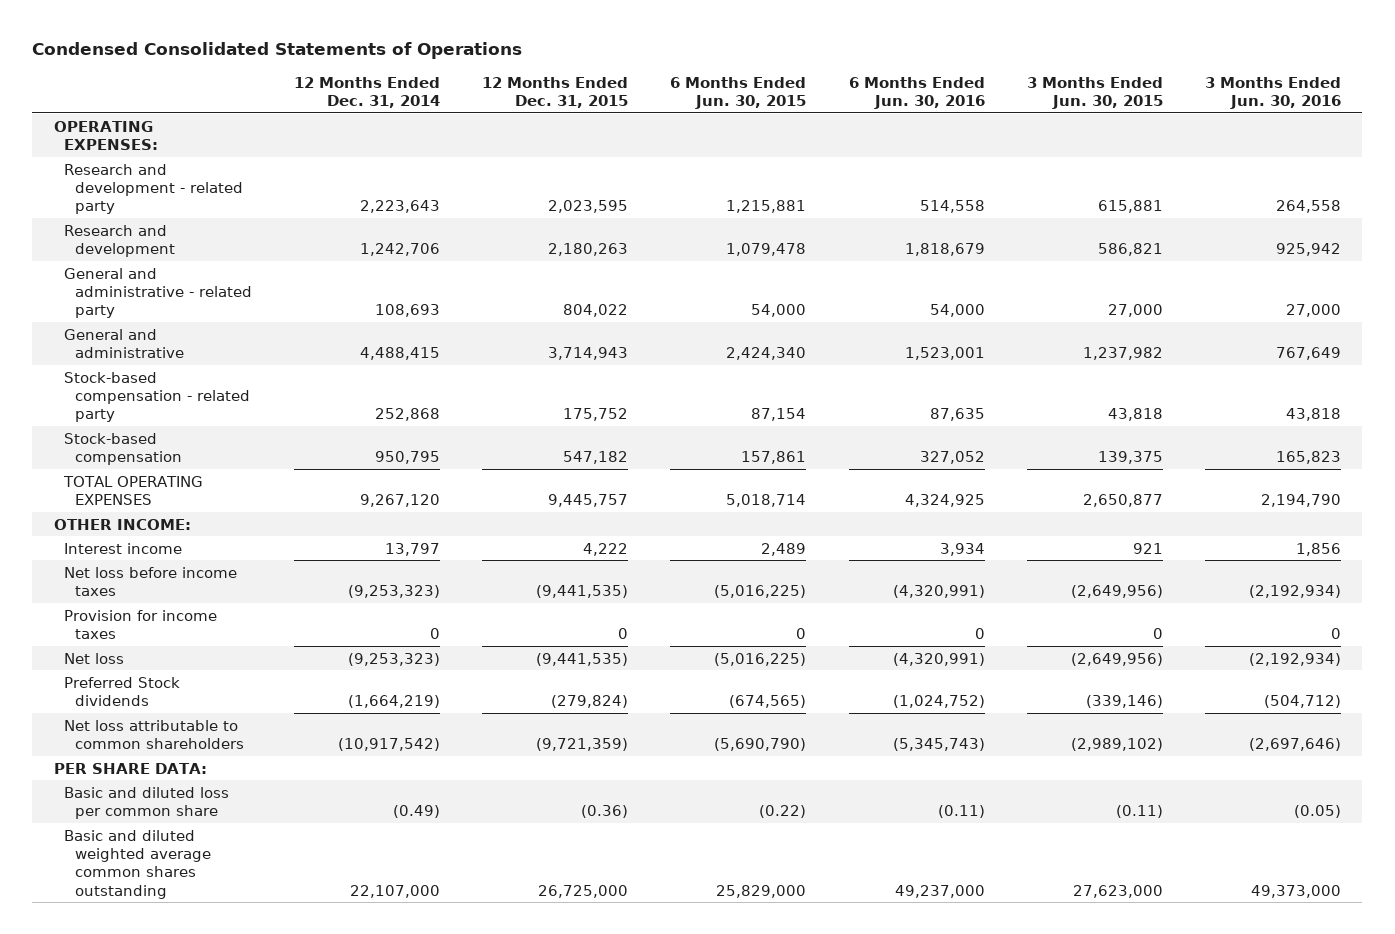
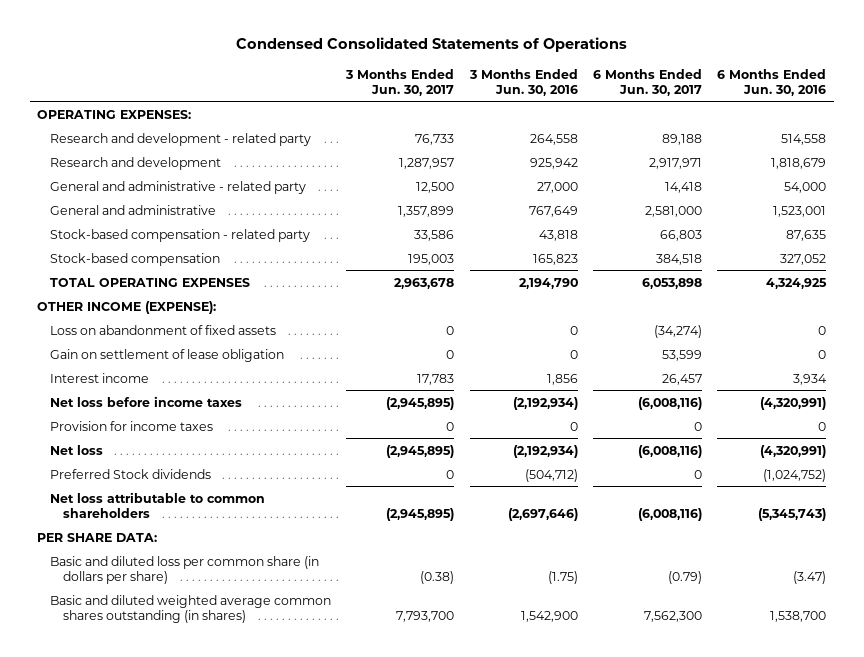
[293,76,440,109] 12 Months Ended Dec. 31, 2014 -> none
[482,76,629,109] 12 Months Ended Dec. 31, 2015 -> none
[670,76,807,110] 6 Months Ended Jun. 30, 2015 -> none
[1027,76,1164,110] 3 Months Ended Jun. 30, 2015 -> none
none -> [345,68,455,96] 3 Months Ended Jun. 30, 2017
none -> [593,68,703,96] 6 Months Ended Jun. 30, 2017
[53,518,191,530] OTHER INCOME: -> [37,300,217,314] OTHER INCOME (EXPENSE):
none -> [50,324,277,335] Loss on abandonment of fixed assets
none -> [50,348,285,362] Gain on settlement of lease obligation
[64,786,230,819] Basic and diluted loss per common share -> [50,555,320,584] Basic and diluted loss per common share (in dollars per share)
[937,804,985,818] (0.11) -> [793,570,827,584] (3.47)
[1294,804,1342,818] (0.05) -> [547,570,578,584] (1.75)
[64,829,211,899] Basic and diluted weighted average common shares outstanding -> [50,594,332,623] Basic and diluted weighted average common shares outstanding (in shares)
[894,884,985,898] 49,237,000 -> [770,610,827,622] 1,538,700
[1251,884,1342,898] 49,373,000 -> [520,610,578,622] 1,542,900

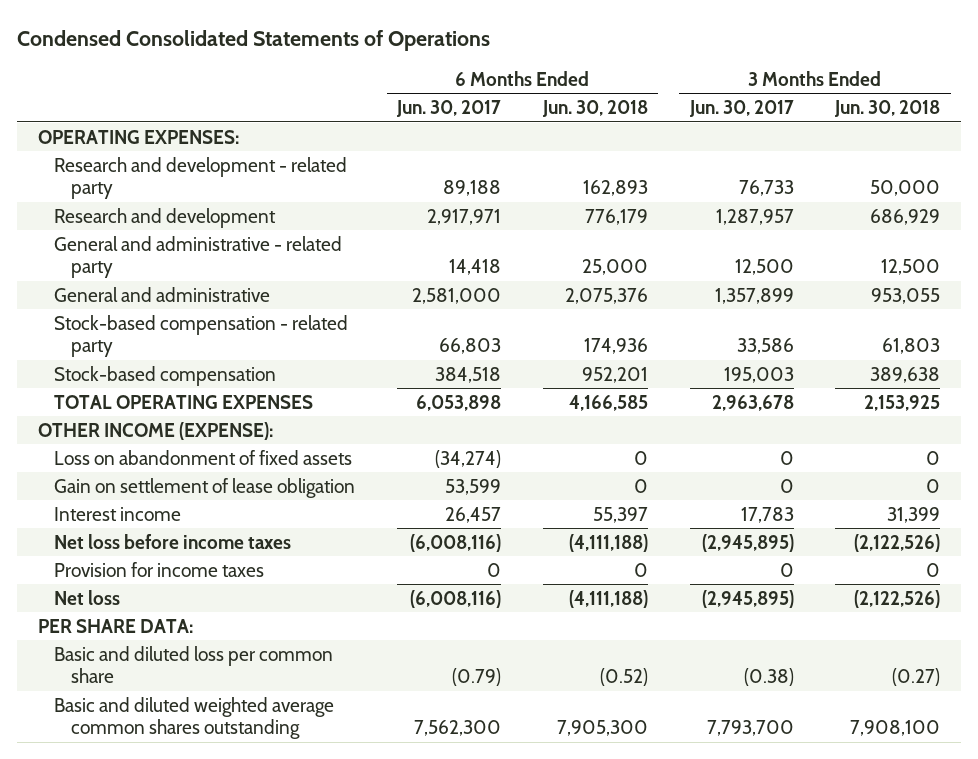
[468,68,578,96] 3 Months Ended Jun. 30, 2016 -> none
[717,68,827,96] 6 Months Ended Jun. 30, 2016 -> none
none -> [541,100,648,118] Jun. 30, 2018
none -> [834,100,941,118] Jun. 30, 2018
[50,468,212,479] Preferred Stock dividends -> none
[50,491,266,518] Net loss attributable to common shareholders -> none
[50,555,320,584] Basic and diluted loss per common share (in dollars per share) -> [54,645,334,684] Basic and diluted loss per common share
[50,594,332,623] Basic and diluted weighted average common shares outstanding (in shares) -> [54,696,335,740] Basic and diluted weighted average common shares outstanding

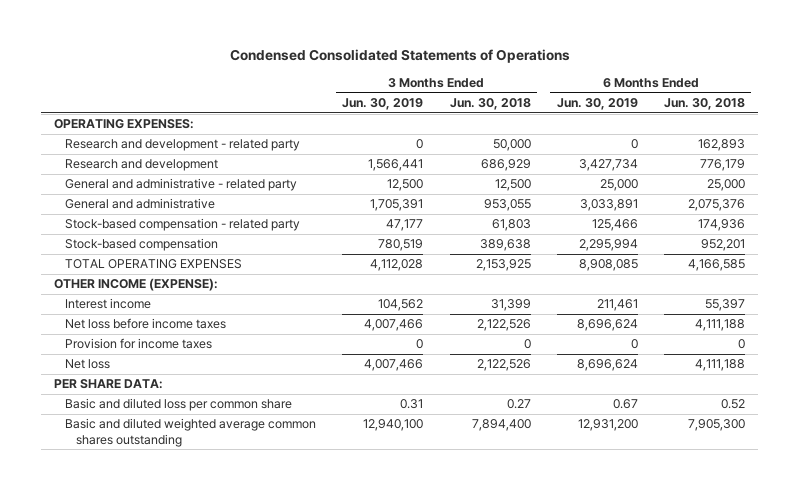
[395,100,501,118] Jun. 30, 2017 -> none
[688,100,794,118] Jun. 30, 2017 -> none
none -> [342,98,424,111] Jun. 30, 2019
none -> [556,98,638,111] Jun. 30, 2019
[54,449,353,465] Loss on abandonment of fixed assets -> none
[54,477,356,498] Gain on settlement of lease obligation -> none
[568,533,648,552] (4,111,188) -> [694,319,745,332] 4,111,188
[854,533,941,552] (2,122,526) -> [476,319,531,332] 2,122,526
[568,589,648,608] (4,111,188) -> [694,359,745,372] 4,111,188
[854,589,941,608] (2,122,526) -> [476,359,531,372] 2,122,526
[599,668,648,687] (0.52) -> [720,399,745,410] 0.52
[892,668,941,687] (0.27) -> [506,399,531,410] 0.27
[850,720,941,737] 7,908,100 -> [471,419,531,432] 7,894,400

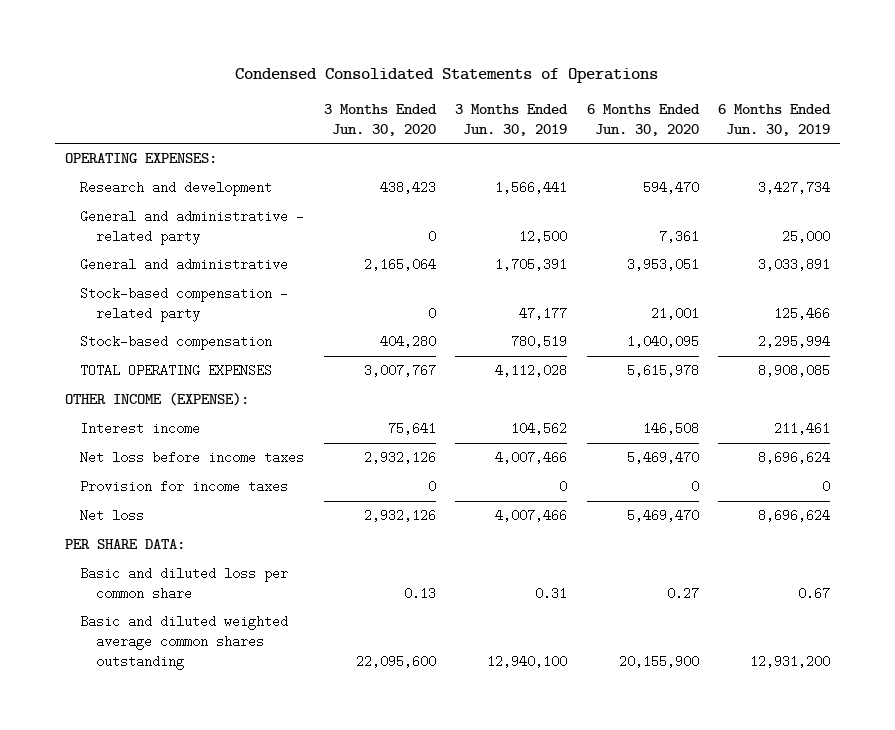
[449,98,531,111] Jun. 30, 2018 -> none
[663,98,745,111] Jun. 30, 2018 -> none
none -> [323,103,437,136] 3 Months Ended Jun. 30, 2020
none -> [586,103,700,136] 6 Months Ended Jun. 30, 2020
[65,139,301,152] Research and development - related party -> none

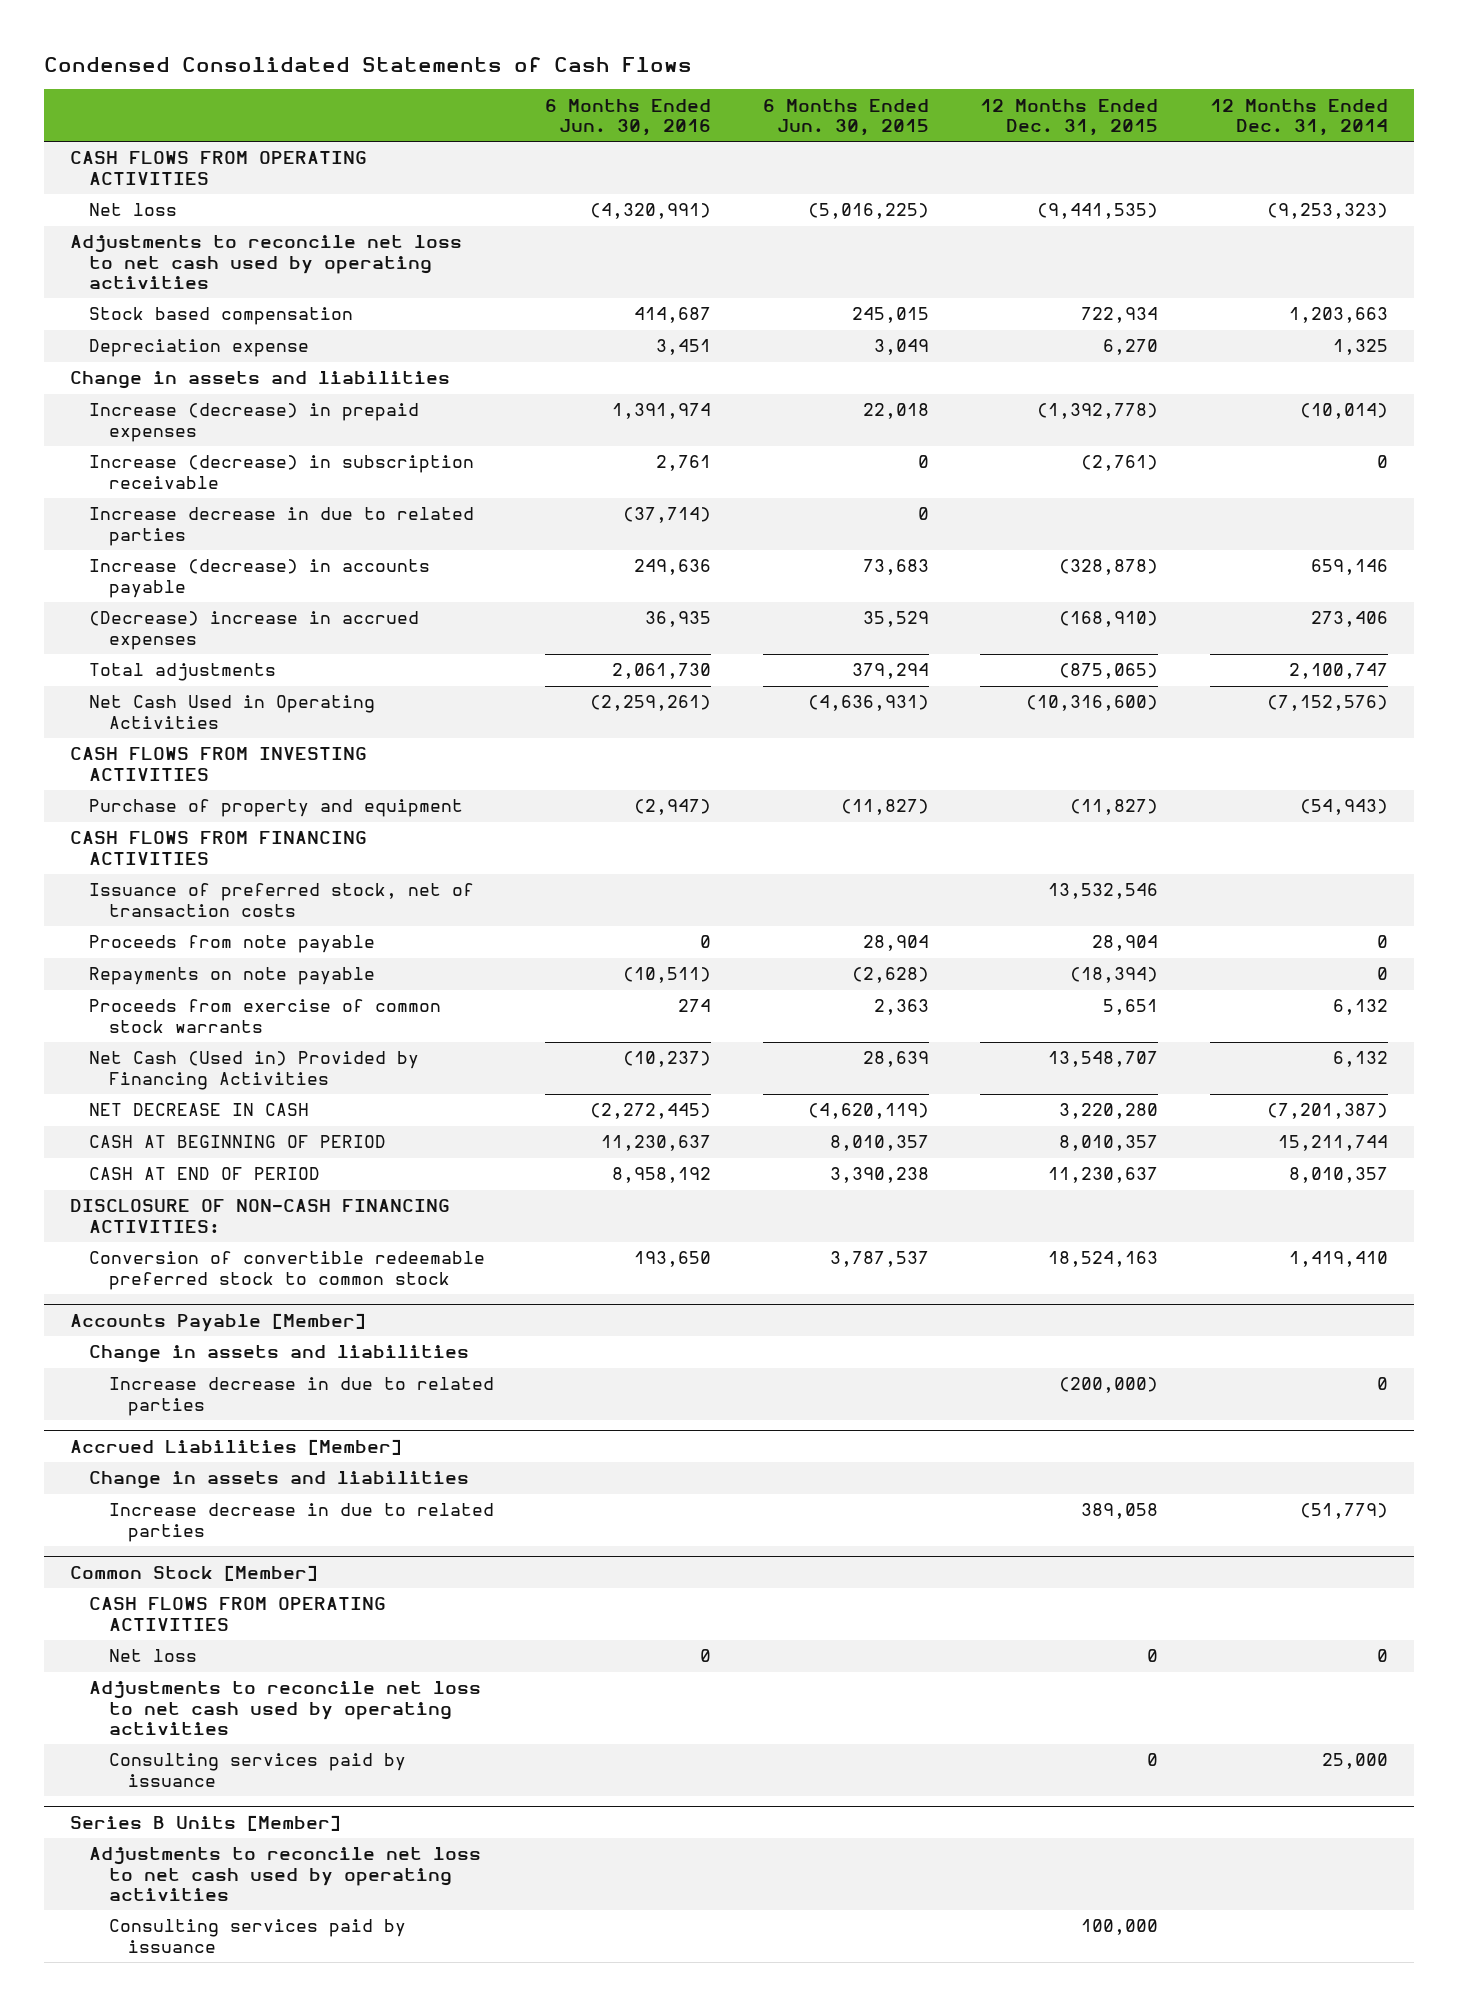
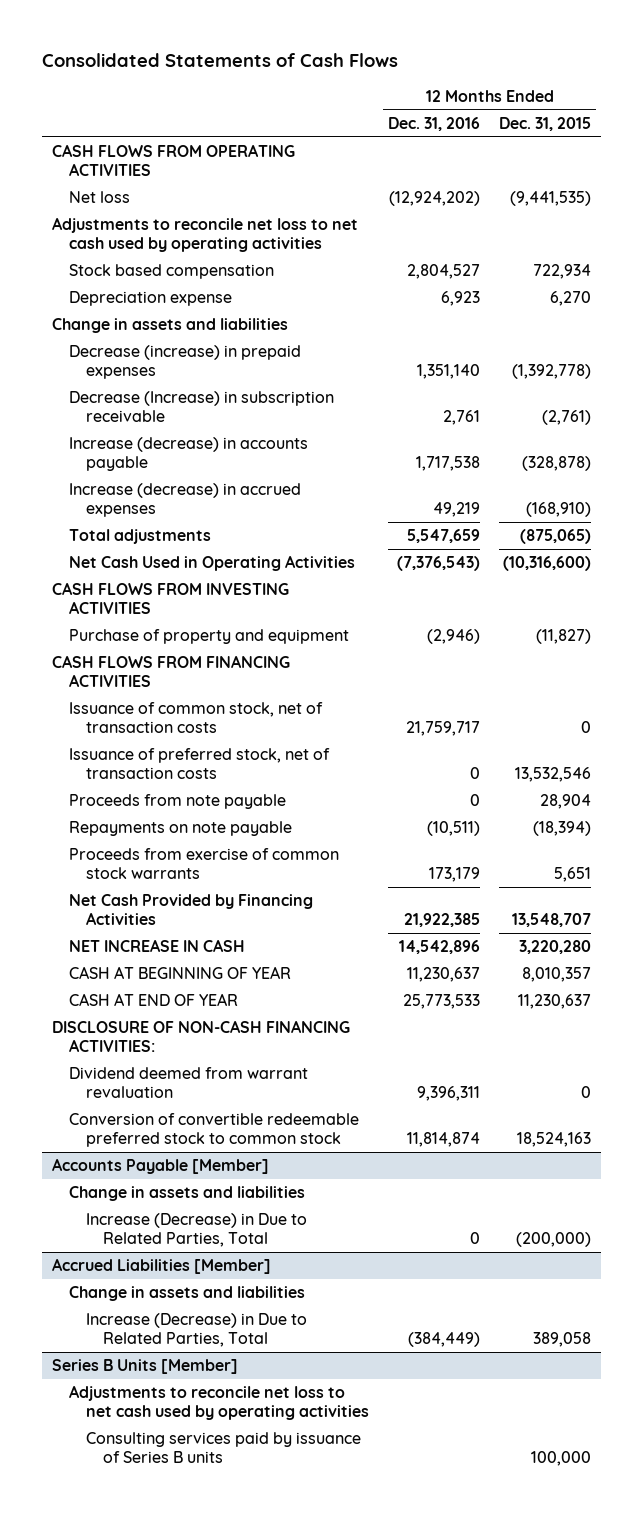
[44,56,693,72] Condensed Consolidated Statements of Cash Flows -> [41,52,398,67] Consolidated Statements of Cash Flows
[545,98,712,136] 6 Months Ended Jun. 30, 2016 -> none
[762,98,929,136] 6 Months Ended Jun. 30, 2015 -> none
[1209,98,1388,136] 12 Months Ended Dec. 31, 2014 -> none
none -> [387,116,480,131] Dec. 31, 2016
[89,507,475,546] Increase decrease in due to related parties -> none
[89,403,420,442] Increase (decrease) in prepaid expenses -> [68,345,301,380] Decrease (increase) in prepaid expenses
[89,455,475,489] Increase (decrease) in subscription receivable -> [68,391,334,423] Decrease (Increase) in subscription receivable
[89,611,420,650] (Decrease) increase in accrued expenses -> [68,483,301,518] Increase (decrease) in accrued expenses
none -> [68,702,323,734] Issuance of common stock, net of transaction costs
[89,1051,420,1090] Net Cash (Used in) Provided by Financing Activities -> [68,894,313,926] Net Cash Provided by Financing Activities
[89,1103,310,1117] NET DECREASE IN CASH -> [68,939,245,953] NET INCREASE IN CASH
[89,1135,387,1149] CASH AT BEGINNING OF PERIOD -> [68,966,291,980] CASH AT BEGINNING OF YEAR
[89,1167,321,1181] CASH AT END OF PERIOD -> [68,993,238,1007] CASH AT END OF YEAR
none -> [68,1067,308,1099] Dividend deemed from warrant revaluation
[108,1377,494,1416] Increase decrease in due to related parties -> [85,1213,307,1248] Increase (Decrease) in Due to Related Parties, Total
[70,1564,319,1581] Common Stock [Member] -> none
[89,1597,387,1631] CASH FLOWS FROM OPERATING ACTIVITIES -> none
[108,1649,197,1663] Net loss -> none
[89,1681,482,1736] Adjustments to reconcile net loss to net cash used by operating activities -> none
[108,1753,406,1787] Consulting services paid by issuance -> none
[108,1503,494,1542] Increase decrease in due to related parties -> [85,1313,307,1348] Increase (Decrease) in Due to Related Parties, Total
[108,1919,406,1953] Consulting services paid by issuance -> [85,1432,361,1464] Consulting services paid by issuance of Series B units

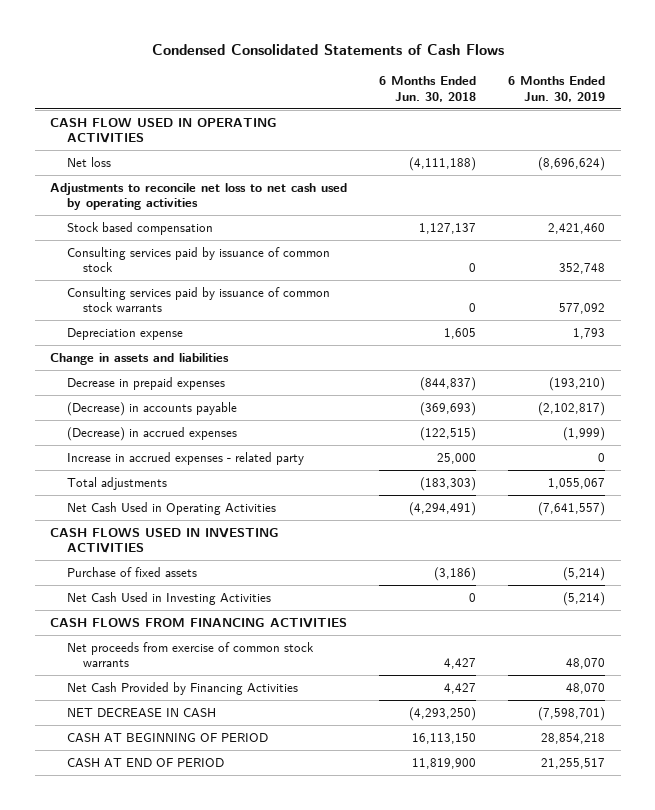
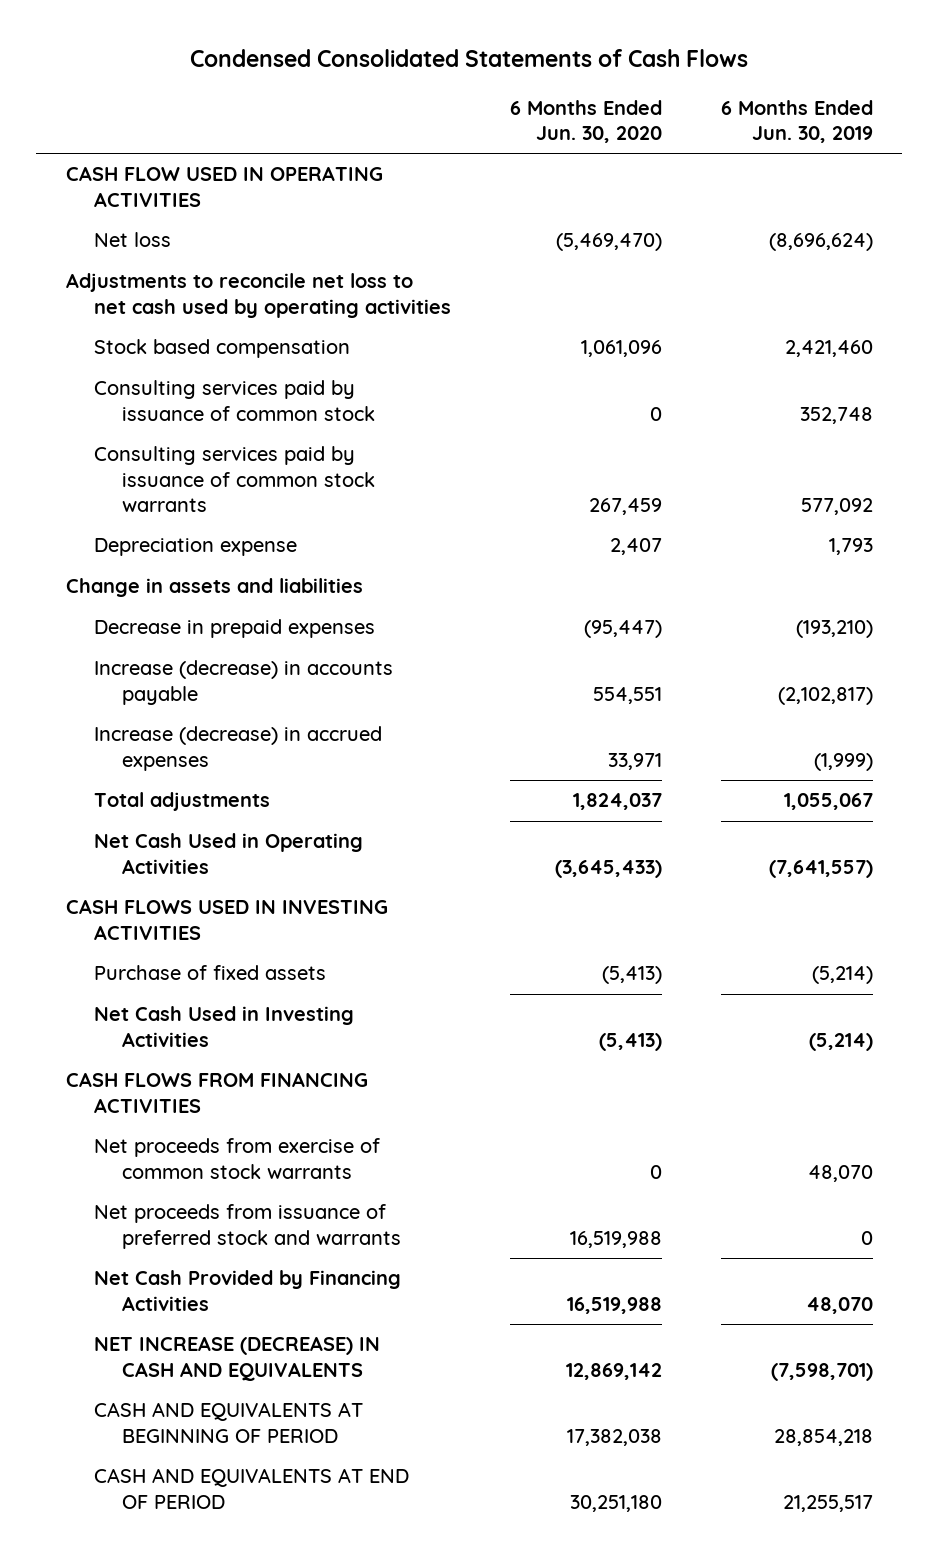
[379,76,477,102] 6 Months Ended Jun. 30, 2018 -> none
none -> [509,99,662,143] 6 Months Ended Jun. 30, 2020
[66,451,304,465] Increase in accrued expenses - related party -> none
[66,401,237,416] (Decrease) in accounts payable -> [93,660,393,705] Increase (decrease) in accounts payable
[66,426,237,441] (Decrease) in accrued expenses -> [93,726,382,771] Increase (decrease) in accrued expenses
none -> [93,1204,401,1249] Net proceeds from issuance of preferred stock and warrants
[66,707,216,717] NET DECREASE IN CASH -> [93,1336,380,1381] NET INCREASE (DECREASE) IN CASH AND EQUIVALENTS
[66,732,268,742] CASH AT BEGINNING OF PERIOD -> [93,1402,363,1443] CASH AND EQUIVALENTS AT BEGINNING OF PERIOD
[66,757,224,767] CASH AT END OF PERIOD -> [93,1468,409,1509] CASH AND EQUIVALENTS AT END OF PERIOD

